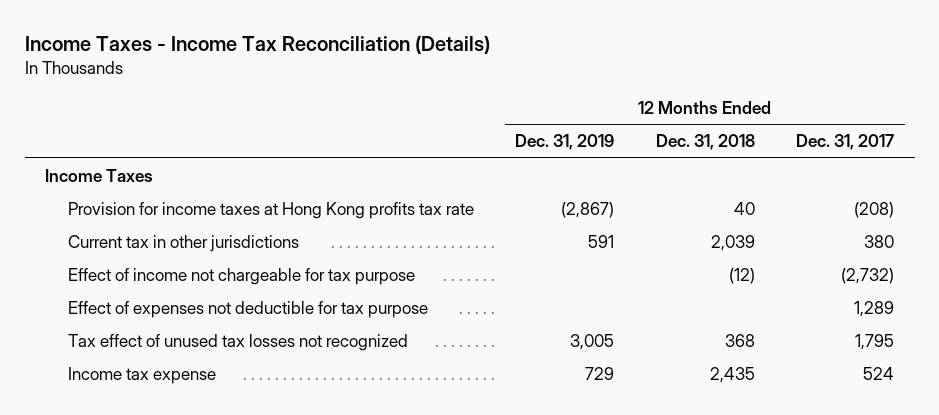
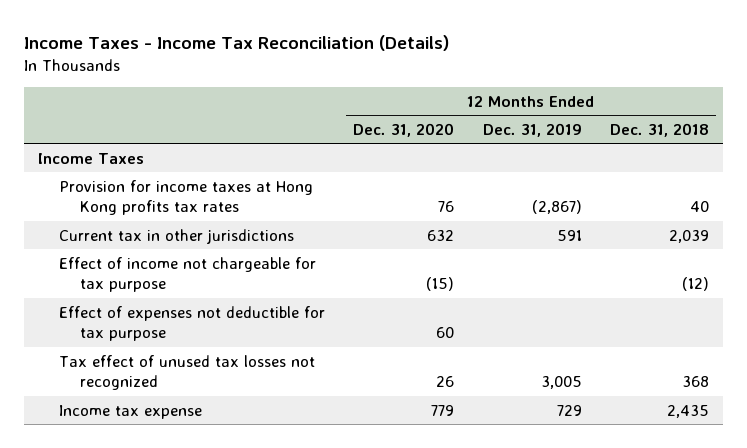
[796,134,895,151] Dec. 31, 2017 -> none
none -> [353,122,455,137] Dec. 31, 2020
[67,201,474,219] Provision for income taxes at Hong Kong profits tax rate -> [58,179,313,216] Provision for income taxes at Hong Kong profits tax rates

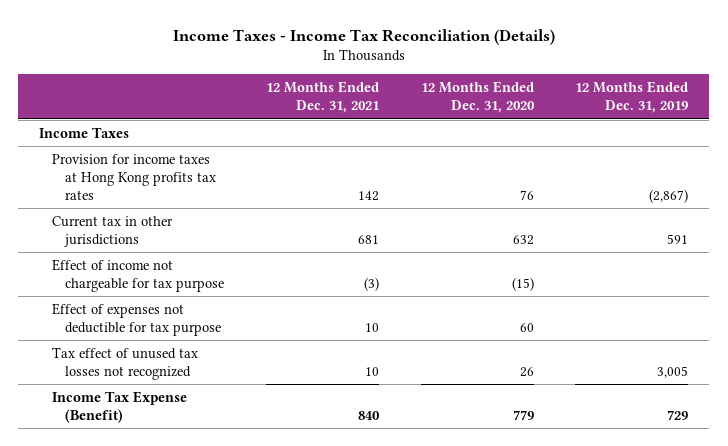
[609,122,709,137] Dec. 31, 2018 -> none
none -> [266,81,380,114] 12 Months Ended Dec. 31, 2021
[58,404,202,419] Income tax expense -> [52,390,188,423] Income Tax Expense (Benefit)

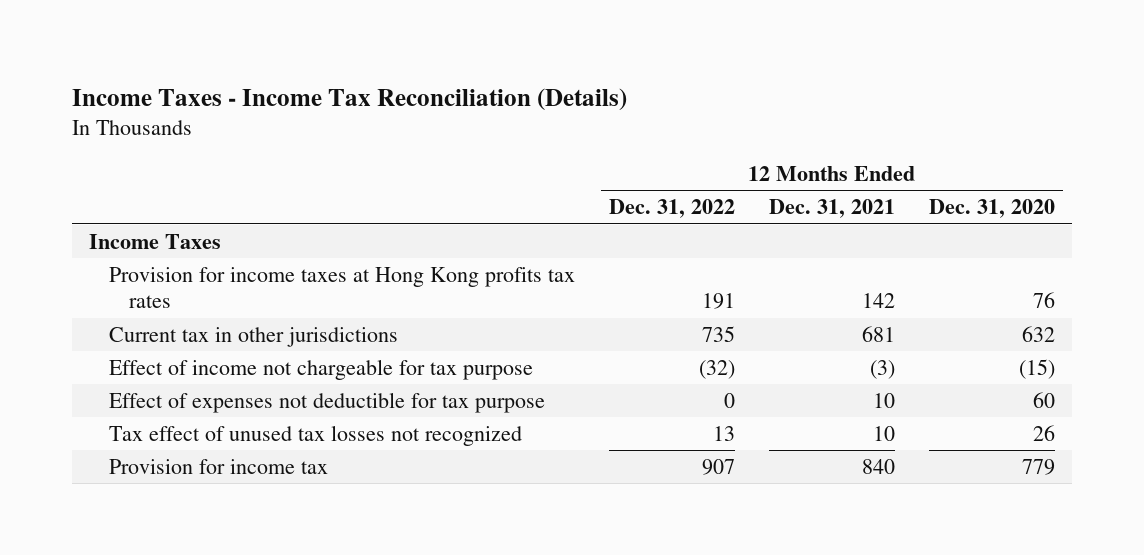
[575,81,689,114] 12 Months Ended Dec. 31, 2019 -> none
none -> [609,199,736,219] Dec. 31, 2022
[52,390,188,423] Income Tax Expense (Benefit) -> [109,458,329,474] Provision for income tax

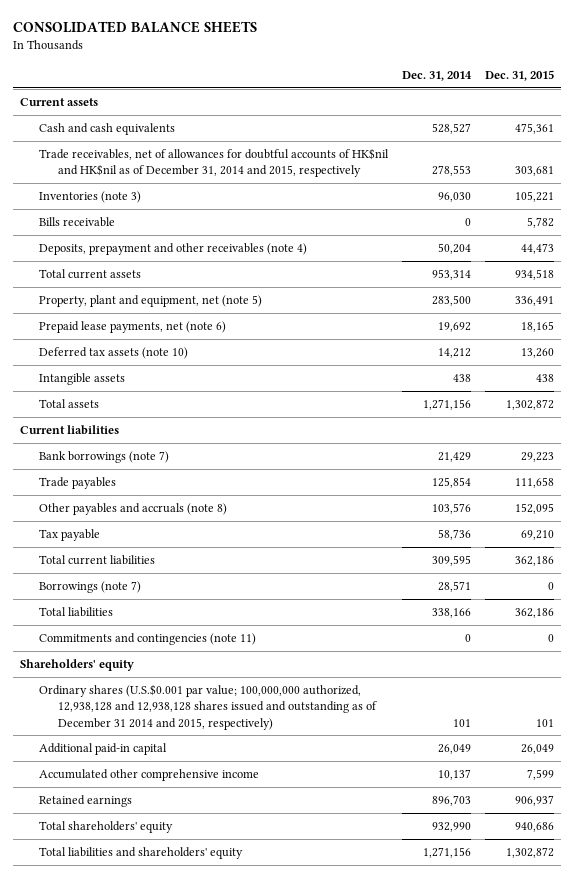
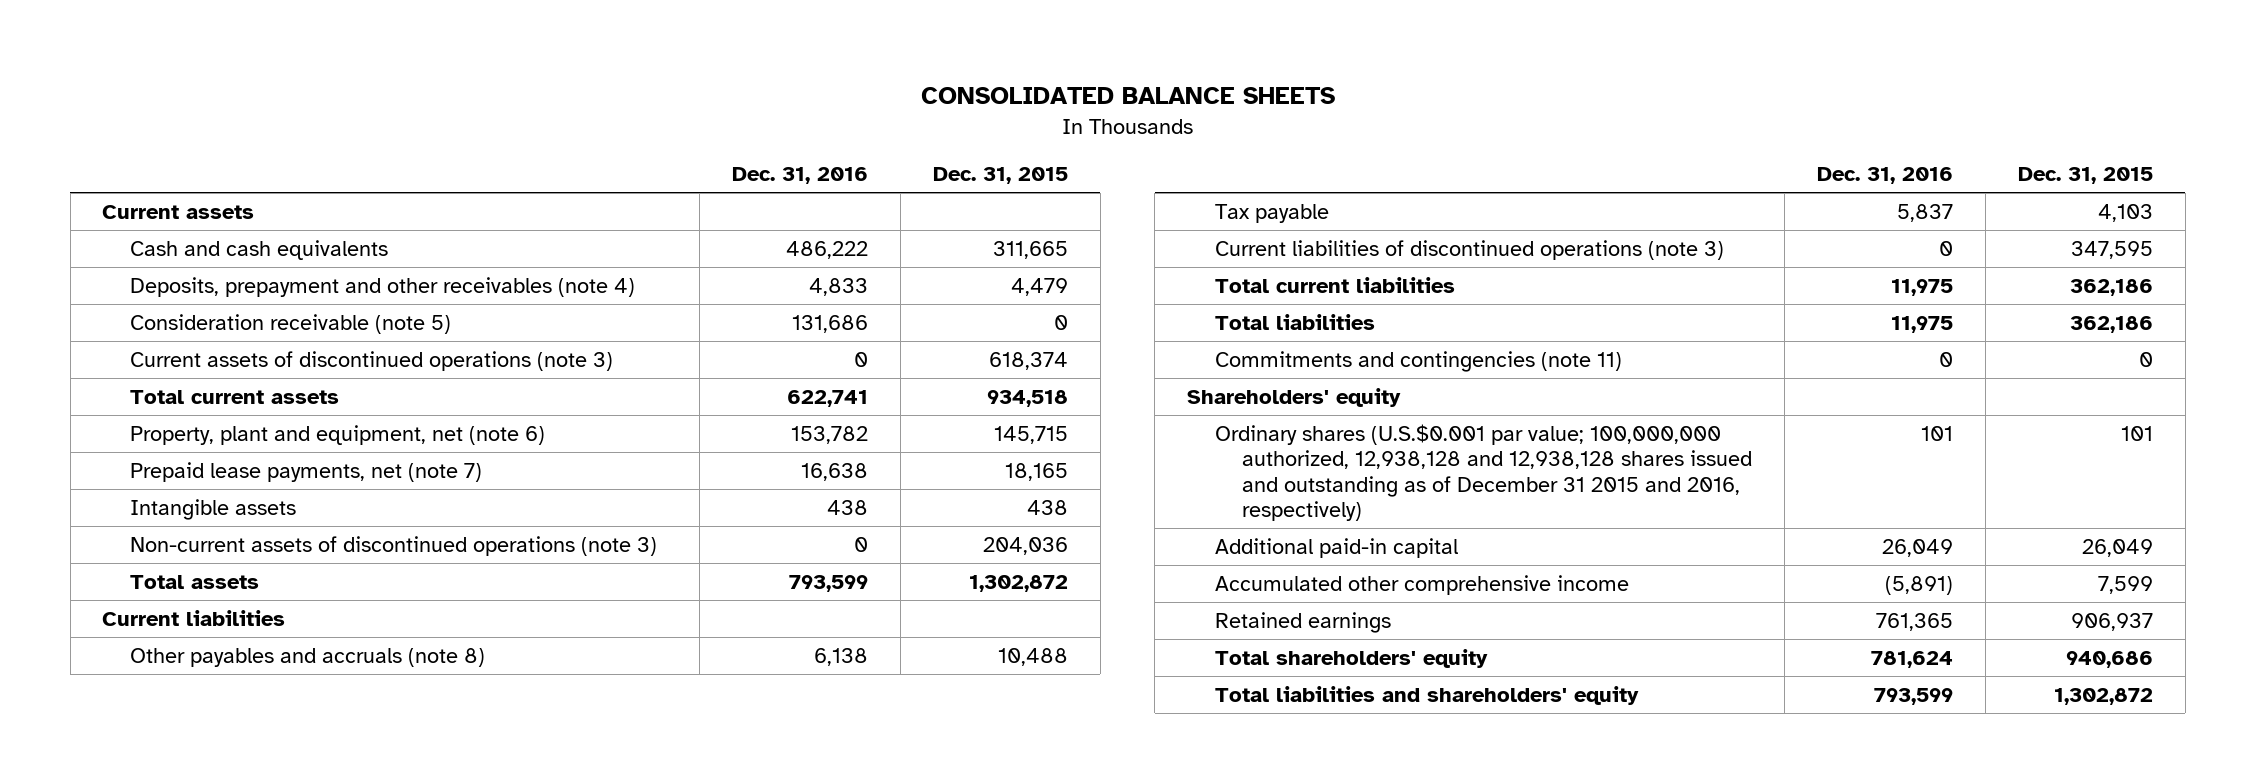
[401,70,472,81] Dec. 31, 2014 -> none
none -> [731,167,868,185] Dec. 31, 2016
[39,147,390,178] Trade receivables, net of allowances for doubtful accounts of HK$nil and HK$nil as of December 31, 2014 and 2015, respectively -> none
[39,190,142,203] Inventories (note 3) -> none
[39,216,116,227] Bills receivable -> none
[514,122,554,134] 475,361 -> [992,240,1068,259] 311,665
[520,242,554,254] 44,473 -> [1010,277,1068,296] 4,479
none -> [129,313,451,334] Consideration receivable (note 5)
none -> [129,350,613,371] Current assets of discontinued operations (note 3)
[39,346,189,359] Deferred tax assets (note 10) -> none
[39,294,263,307] Property, plant and equipment, net (note 5) -> [129,424,545,445] Property, plant and equipment, net (note 6)
[514,295,554,306] 336,491 -> [993,425,1068,444] 145,715
[39,320,227,333] Prepaid lease payments, net (note 6) -> [129,461,482,482] Prepaid lease payments, net (note 7)
none -> [129,535,657,556] Non-current assets of discontinued operations (note 3)
[39,450,170,463] Bank borrowings (note 7) -> none
[39,476,117,489] Trade payables -> none
[514,502,554,514] 152,095 -> [997,647,1068,666] 10,488
[520,529,554,540] 69,210 -> [2097,203,2153,222] 4,103
none -> [1214,239,1724,260] Current liabilities of discontinued operations (note 3)
[39,580,142,593] Borrowings (note 7) -> none
[39,683,378,730] Ordinary shares (U.S.$0.001 par value; 100,000,000 authorized, 12,938,128 and 12,938,128 shares issued and outstanding as of December 31 2014 and 2015, respectively) -> [1214,423,1752,522] Ordinary shares (U.S.$0.001 par value; 100,000,000 authorized, 12,938,128 and 12,938,128 shares issued and outstanding as of December 31 2015 and 2016, respectively)

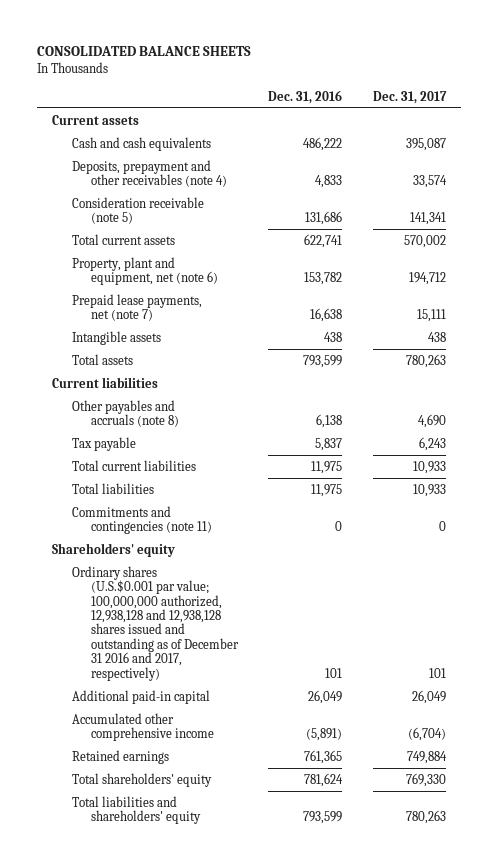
[932,167,1068,185] Dec. 31, 2015 -> none
none -> [372,90,447,104] Dec. 31, 2017
[129,350,613,371] Current assets of discontinued operations (note 3) -> none
[129,535,657,556] Non-current assets of discontinued operations (note 3) -> none
[1214,239,1724,260] Current liabilities of discontinued operations (note 3) -> none
[1214,423,1752,522] Ordinary shares (U.S.$0.001 par value; 100,000,000 authorized, 12,938,128 and 12,938,128 shares issued and outstanding as of December 31 2015 and 2016, respectively) -> [71,565,240,681] Ordinary shares (U.S.$0.001 par value; 100,000,000 authorized, 12,938,128 and 12,938,128 shares issued and outstanding as of December 31 2016 and 2017, respectively)

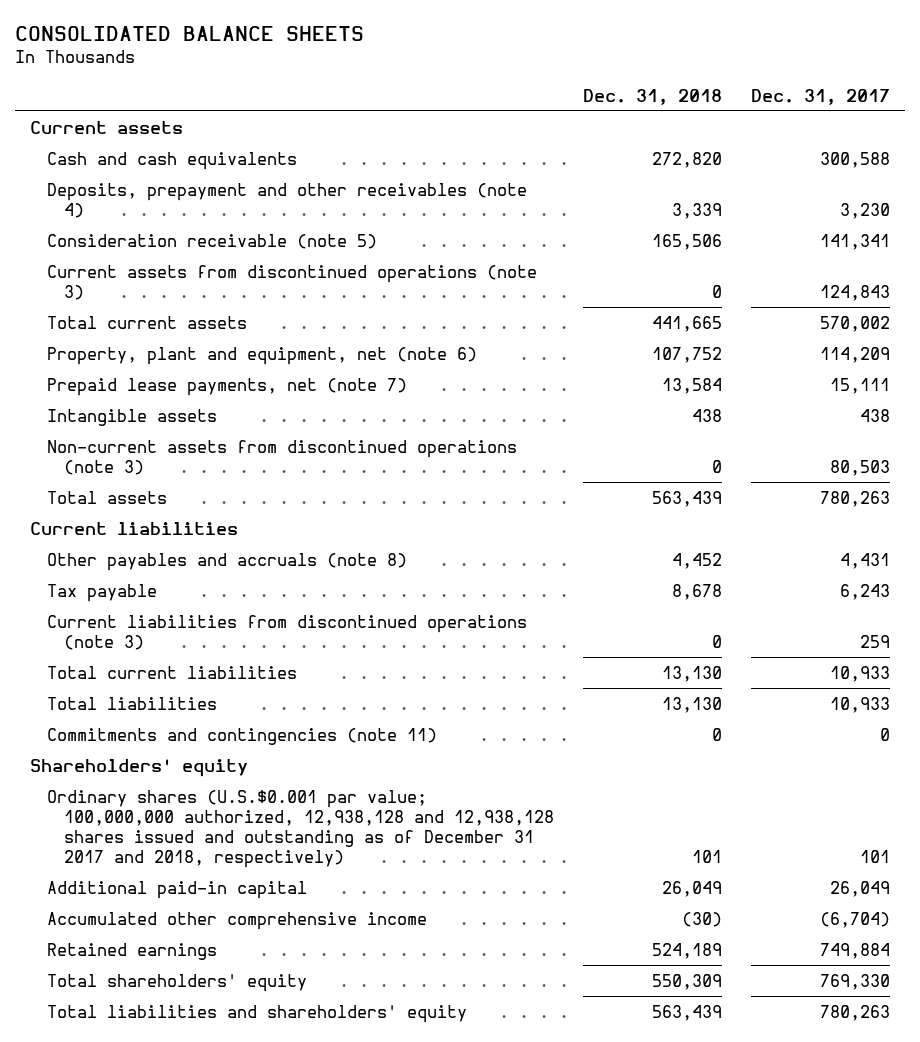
[268,89,343,104] Dec. 31, 2016 -> none
none -> [583,88,723,105] Dec. 31, 2018
[405,137,446,151] 395,087 -> [820,151,891,168] 300,588
[412,175,447,189] 33,574 -> [840,202,891,219] 3,230
none -> [47,264,538,300] Current assets from discontinued operations (note 3)
[408,272,446,286] 194,712 -> [820,346,891,363] 114,209
none -> [47,439,518,475] Non-current assets from discontinued operations (note 3)
[417,414,446,429] 4,690 -> [840,552,891,569] 4,431
none -> [47,614,528,650] Current liabilities from discontinued operations (note 3)
[71,565,240,681] Ordinary shares (U.S.$0.001 par value; 100,000,000 authorized, 12,938,128 and 12,938,128 shares issued and outstanding as of December 31 2016 and 2017, respectively) -> [47,789,555,869] Ordinary shares (U.S.$0.001 par value; 100,000,000 authorized, 12,938,128 and 12,938,128 shares issued and outstanding as of December 31 2017 and 2018, respectively)

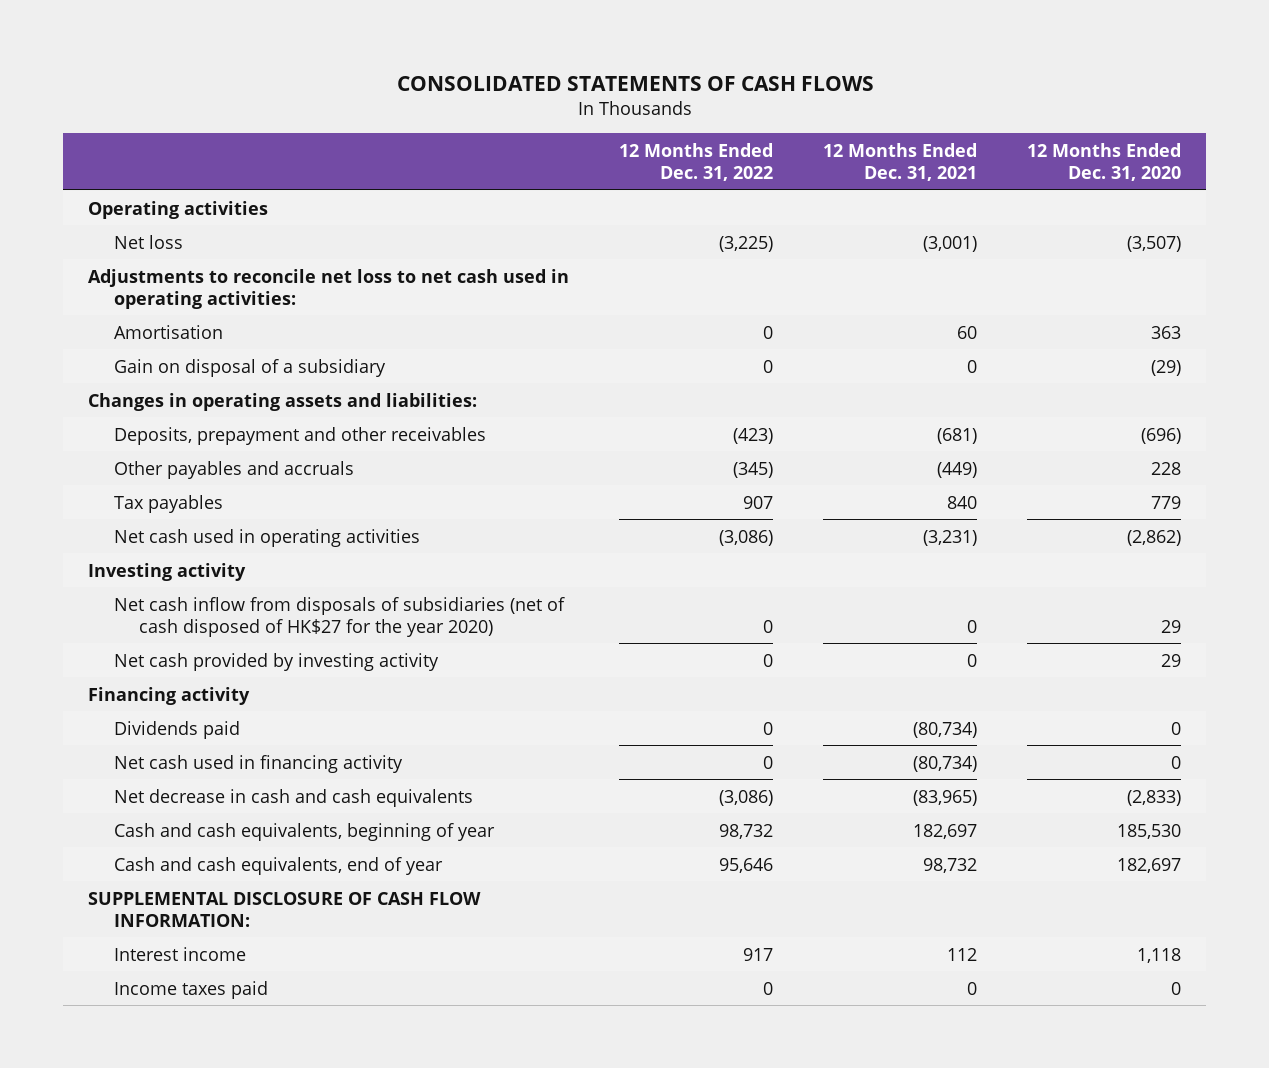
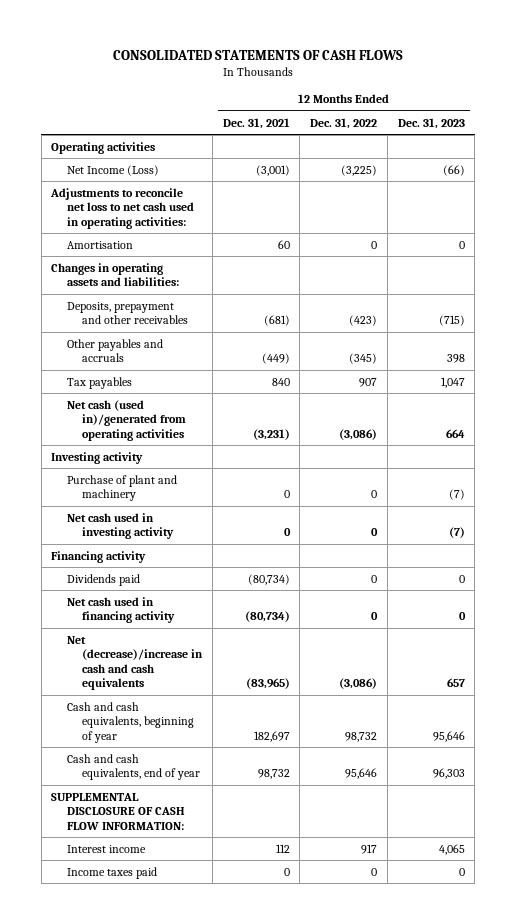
[1027,143,1182,181] 12 Months Ended Dec. 31, 2020 -> none
none -> [397,117,465,129] Dec. 31, 2023
[113,234,183,249] Net loss -> [66,164,159,176] Net Income (Loss)
[113,358,386,377] Gain on disposal of a subsidiary -> none
[113,528,420,547] Net cash used in operating activities -> [66,399,187,441] Net cash (used in)/generated from operating activities
[113,596,565,637] Net cash inflow from disposals of subsidiaries (net of cash disposed of HK$27 for the year 2020) -> none
none -> [66,474,177,502] Purchase of plant and machinery
[113,652,439,671] Net cash provided by investing activity -> [66,512,175,540] Net cash used in investing activity
[113,788,473,807] Net decrease in cash and cash equivalents -> [66,635,204,691] Net (decrease)/increase in cash and cash equivalents

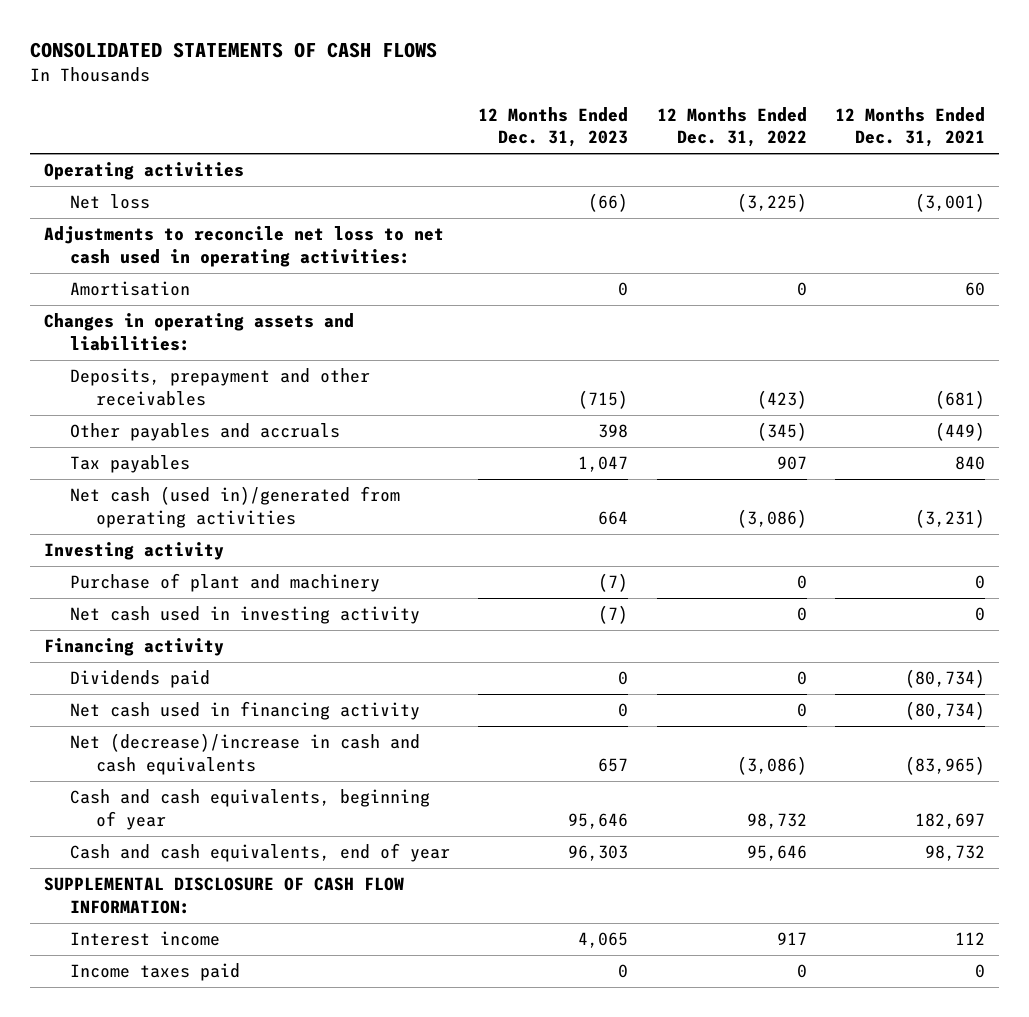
[66,164,159,176] Net Income (Loss) -> [70,194,151,210] Net loss

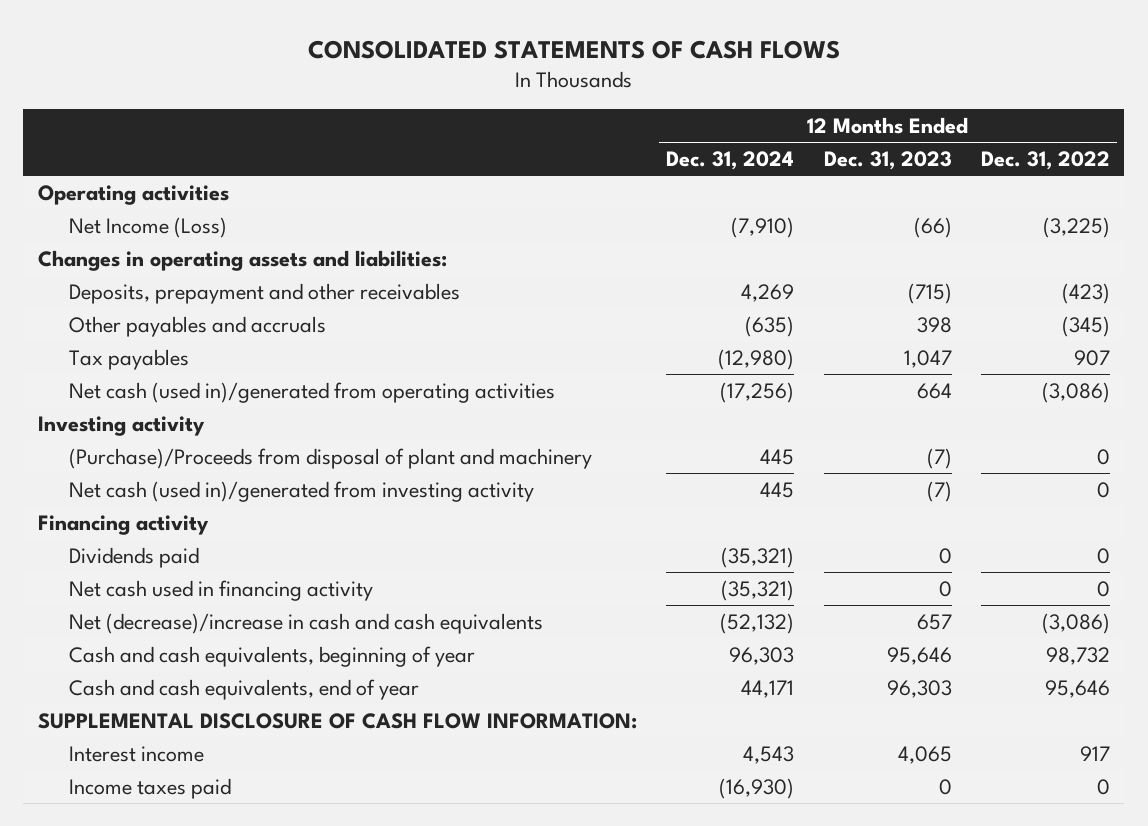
[835,106,986,148] 12 Months Ended Dec. 31, 2021 -> none
none -> [666,150,795,170] Dec. 31, 2024
[43,226,444,267] Adjustments to reconcile net loss to net cash used in operating activities: -> none
[70,281,191,297] Amortisation -> none
[70,194,151,210] Net loss -> [69,216,228,238] Net Income (Loss)
[70,573,381,593] Purchase of plant and machinery -> [69,447,593,469] (Purchase)/Proceeds from disposal of plant and machinery
[70,606,421,625] Net cash used in investing activity -> [69,480,535,502] Net cash (used in)/generated from investing activity

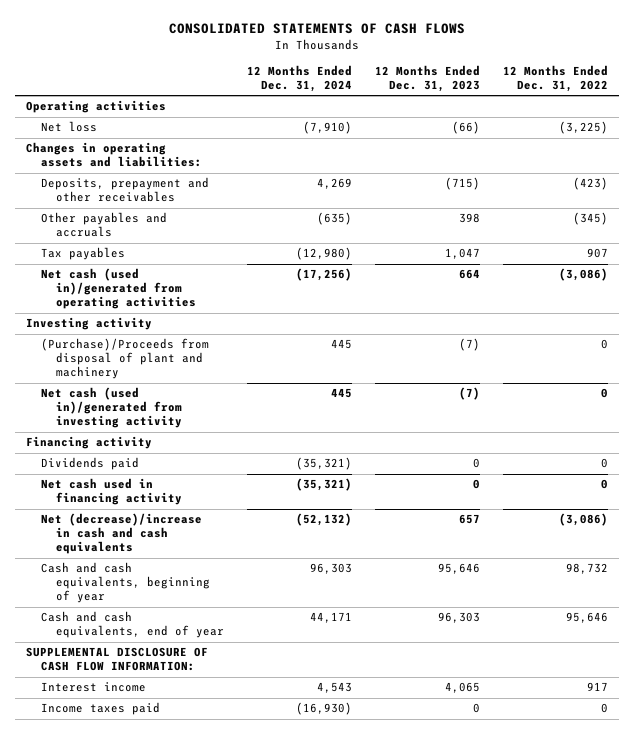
[69,216,228,238] Net Income (Loss) -> [41,121,98,133] Net loss

